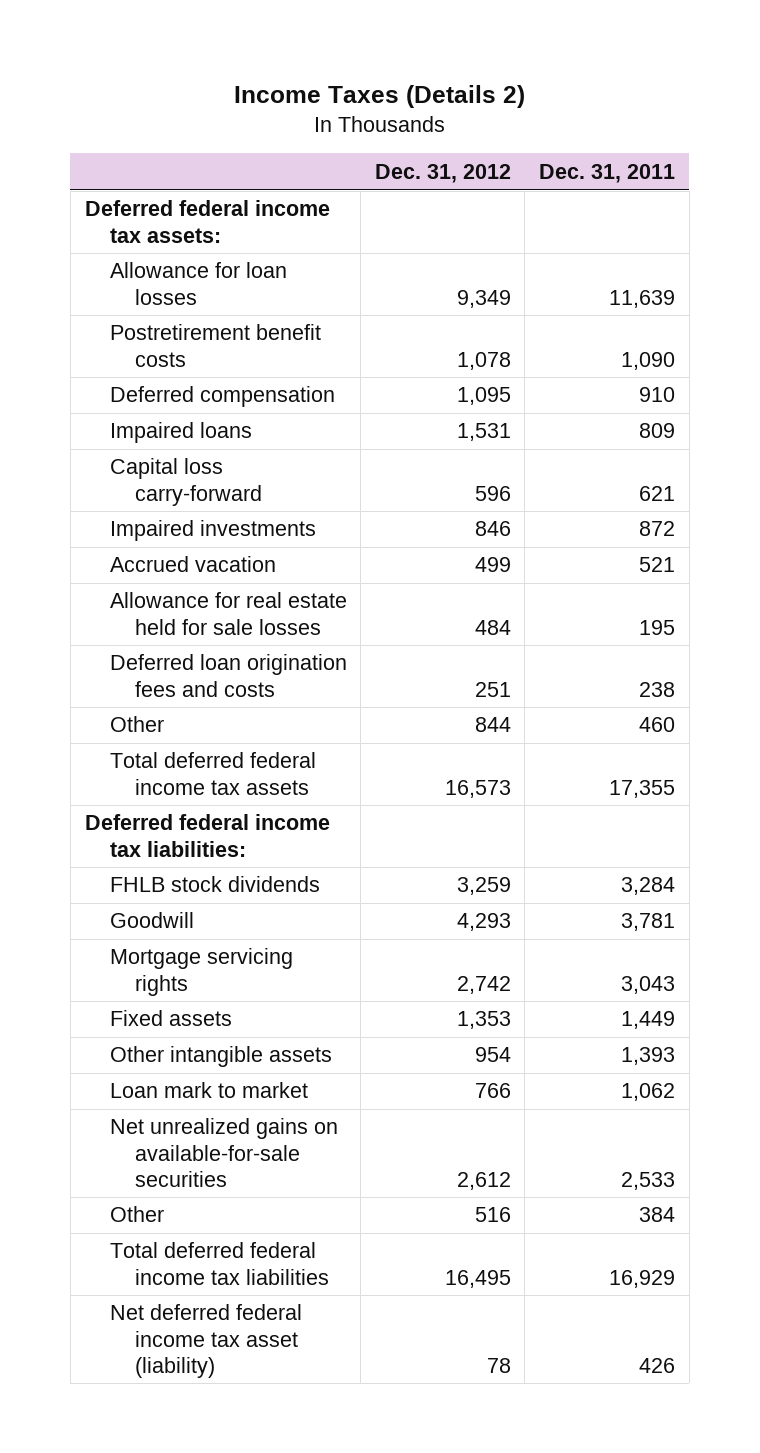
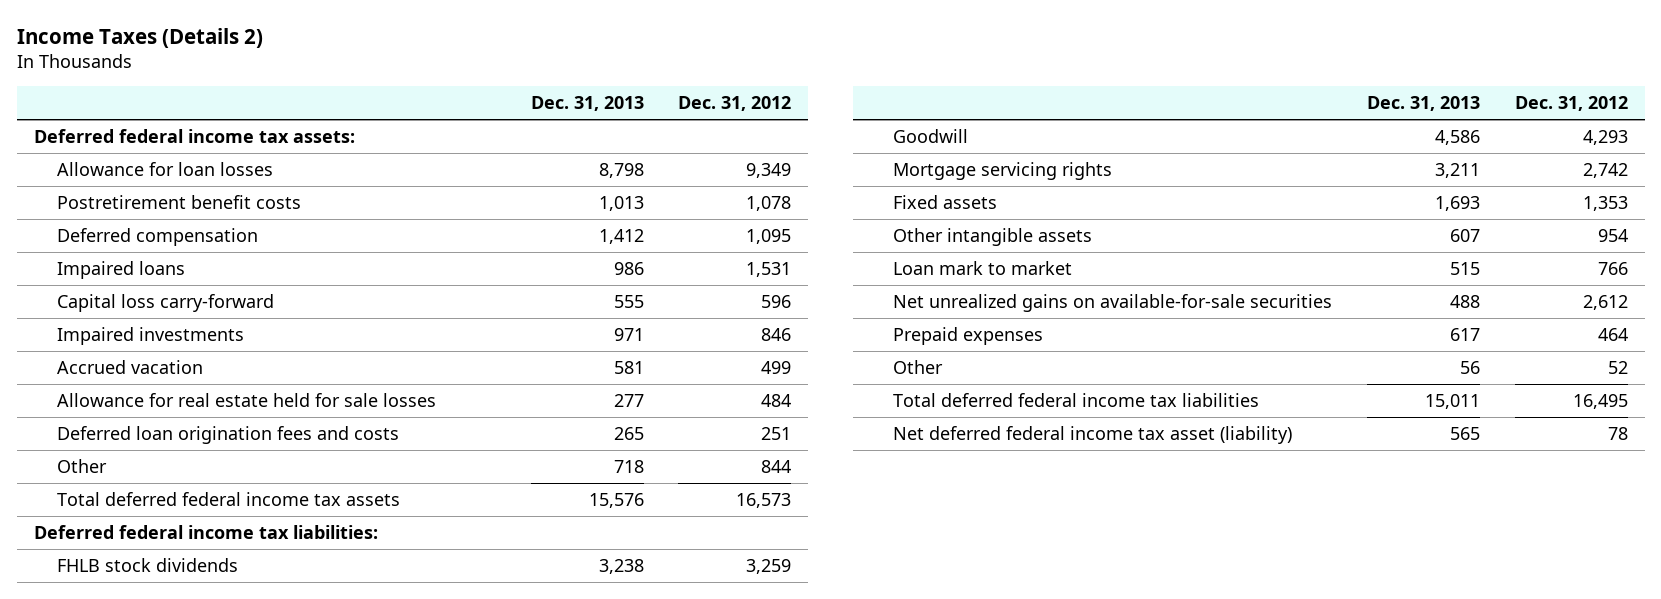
[539,163,676,183] Dec. 31, 2011 -> none
none -> [530,95,644,111] Dec. 31, 2013
none -> [893,327,1044,346] Prepaid expenses
[474,1207,511,1223] 516 -> [1607,361,1628,375] 52

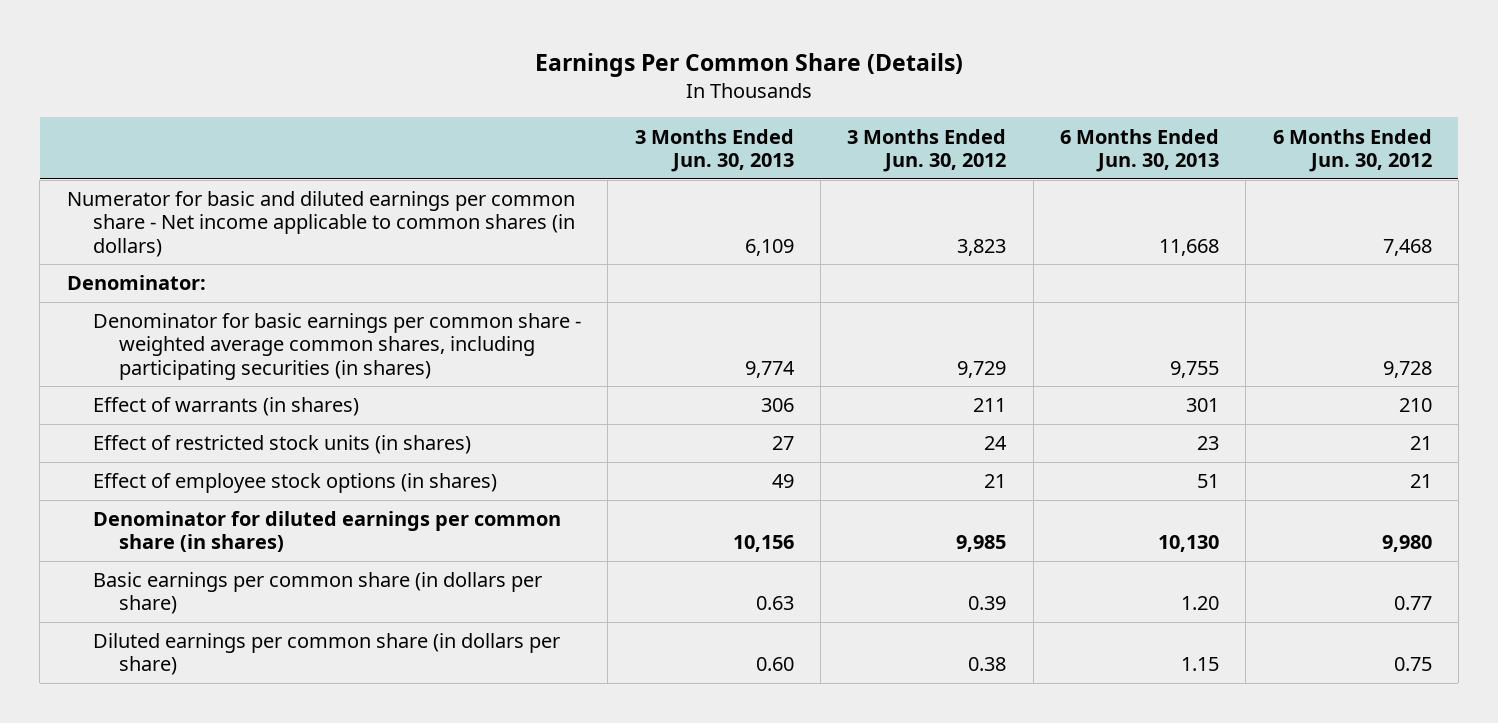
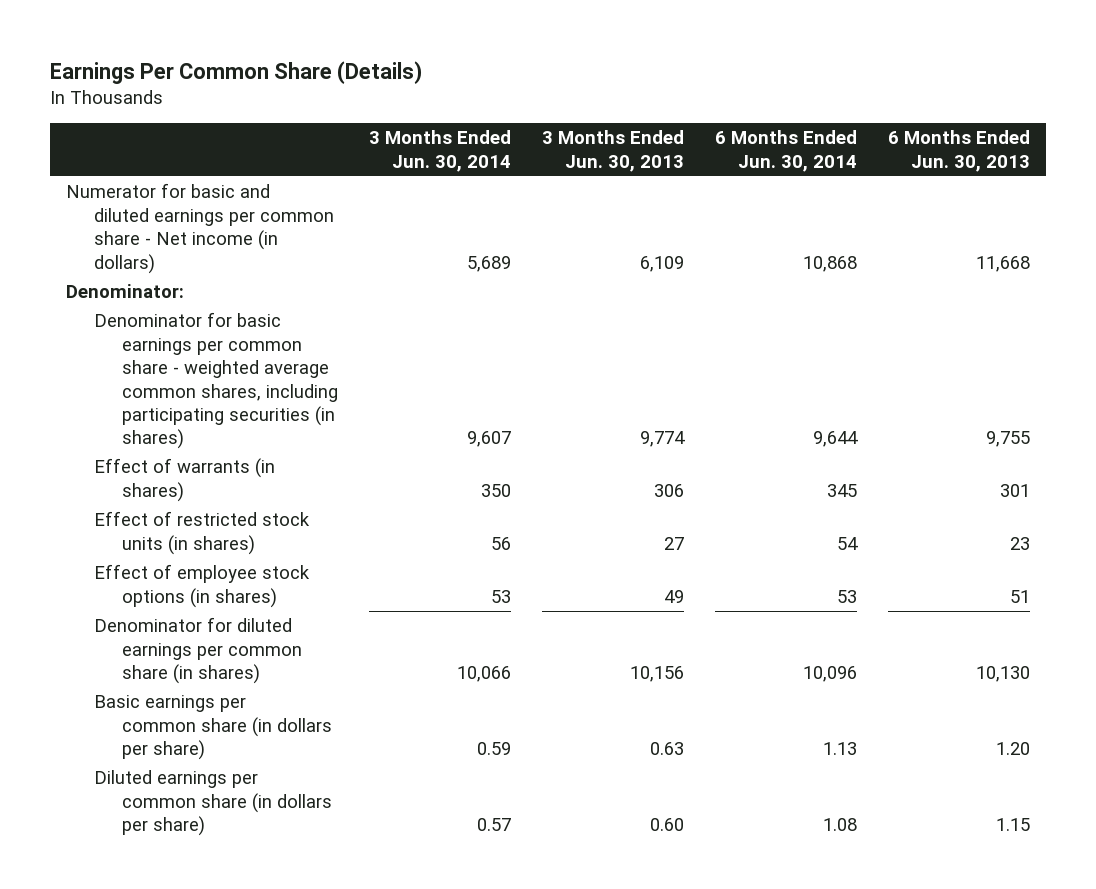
[847,128,1007,172] 3 Months Ended Jun. 30, 2012 -> none
[1272,128,1432,172] 6 Months Ended Jun. 30, 2012 -> none
none -> [369,130,512,172] 3 Months Ended Jun. 30, 2014
none -> [715,130,858,172] 6 Months Ended Jun. 30, 2014
[66,191,575,257] Numerator for basic and diluted earnings per common share - Net income applicable to common shares (in dollars) -> [65,183,334,274] Numerator for basic and diluted earnings per common share - Net income (in dollars)

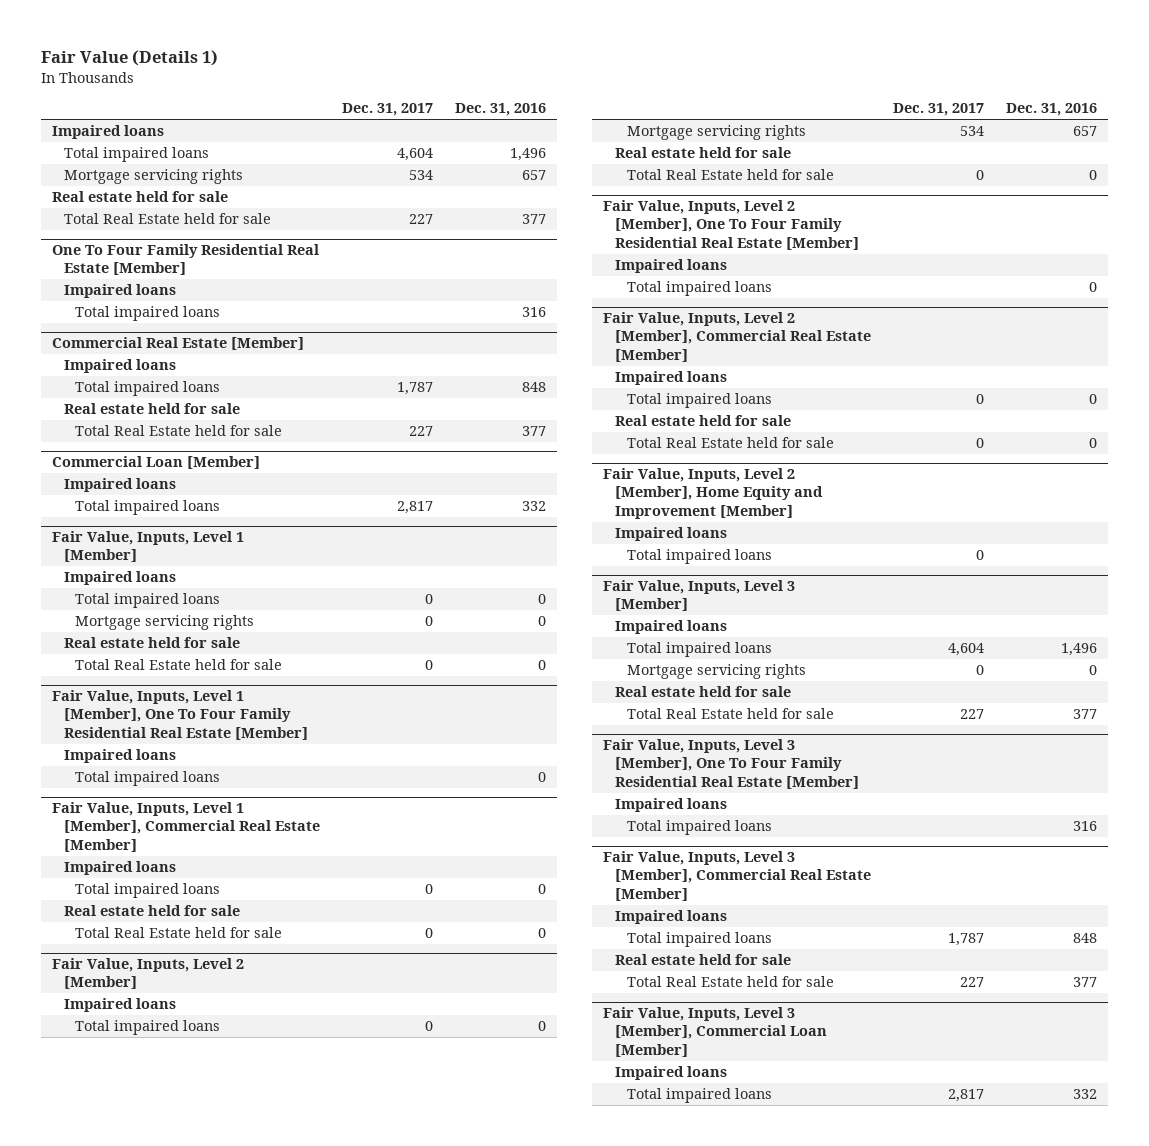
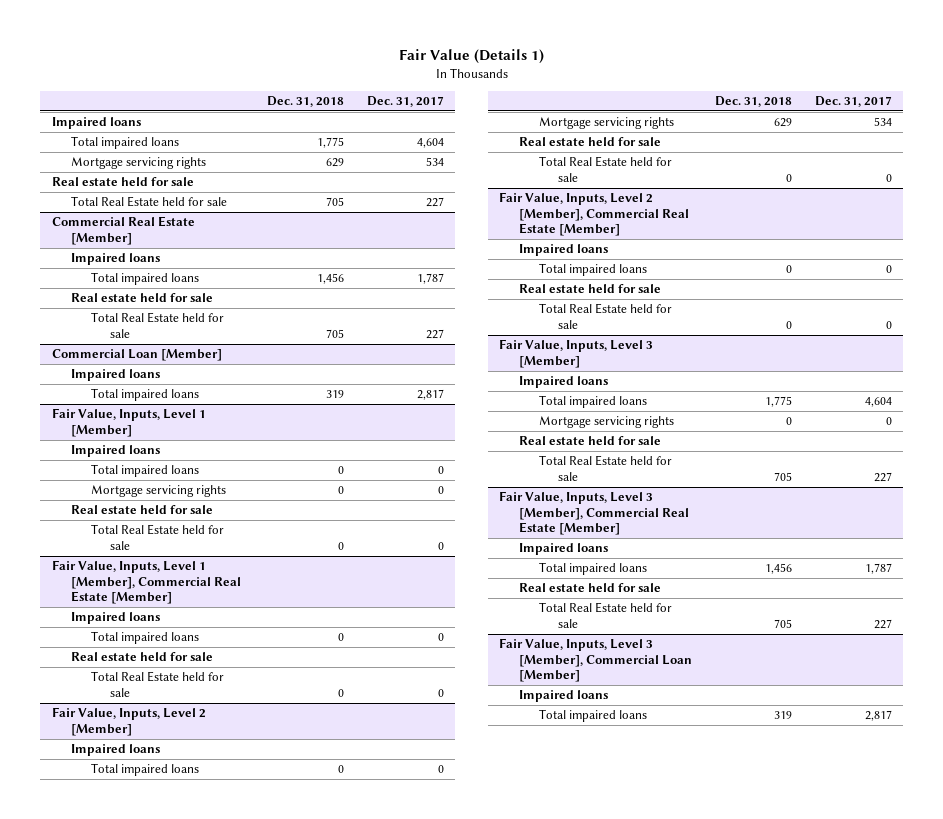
[454,103,546,117] Dec. 31, 2016 -> none
none -> [267,95,345,107] Dec. 31, 2018
[52,244,320,276] One To Four Family Residential Real Estate [Member] -> none
[63,284,176,299] Impaired loans -> none
[75,306,221,322] Total impaired loans -> none
[52,690,308,740] Fair Value, Inputs, Level 1 [Member], One To Four Family Residential Real Estate [Member] -> none
[63,749,176,764] Impaired loans -> none
[75,771,221,787] Total impaired loans -> none
[603,200,860,250] Fair Value, Inputs, Level 2 [Member], One To Four Family Residential Real Estate [Member] -> none
[615,259,728,274] Impaired loans -> none
[626,281,772,297] Total impaired loans -> none
[603,468,824,519] Fair Value, Inputs, Level 2 [Member], Home Equity and Improvement [Member] -> none
[615,527,728,542] Impaired loans -> none
[626,549,772,565] Total impaired loans -> none
[603,739,860,789] Fair Value, Inputs, Level 3 [Member], One To Four Family Residential Real Estate [Member] -> none
[615,798,728,813] Impaired loans -> none
[626,820,772,836] Total impaired loans -> none

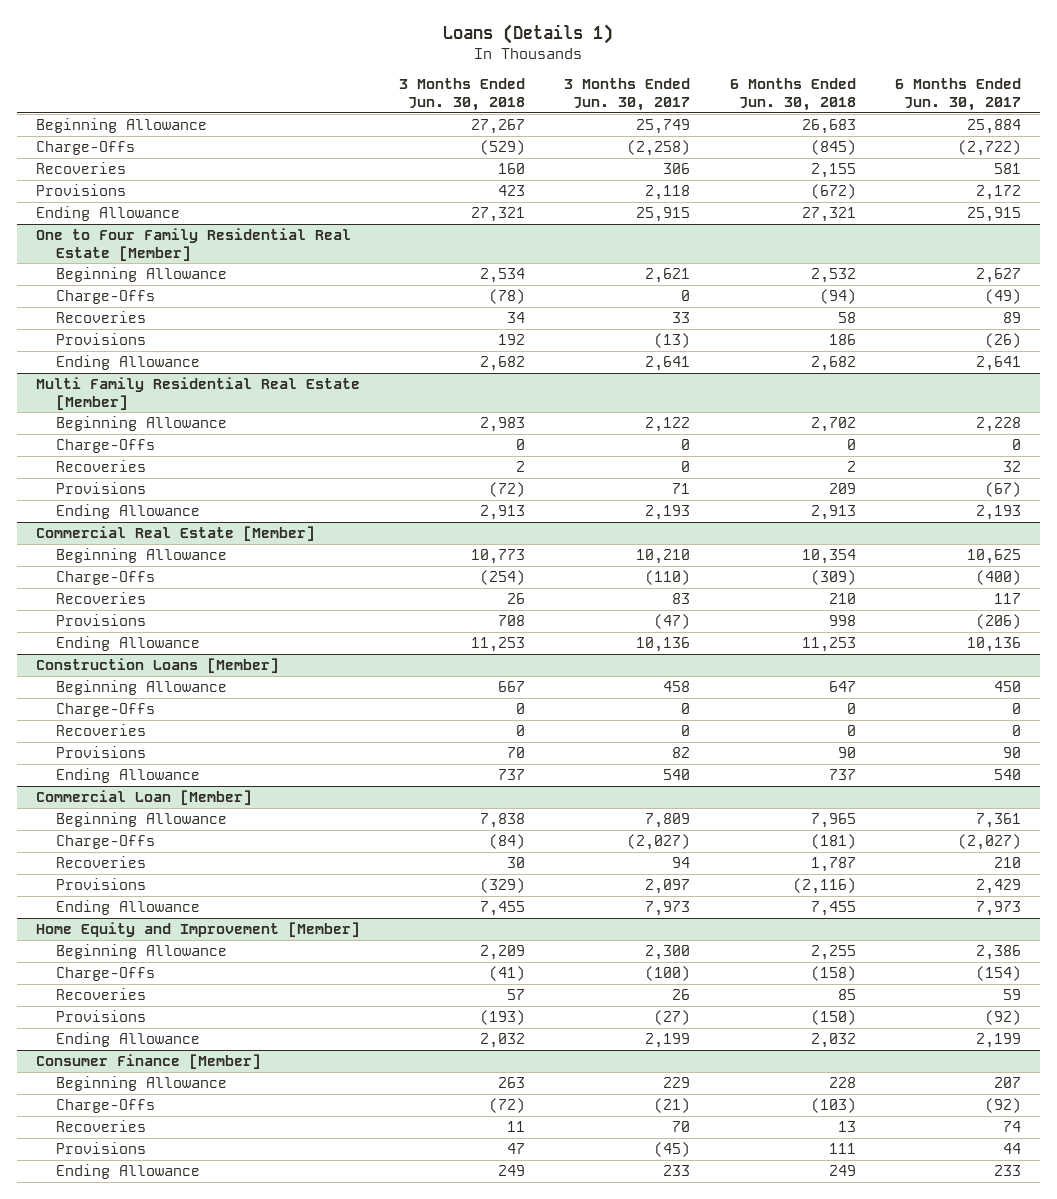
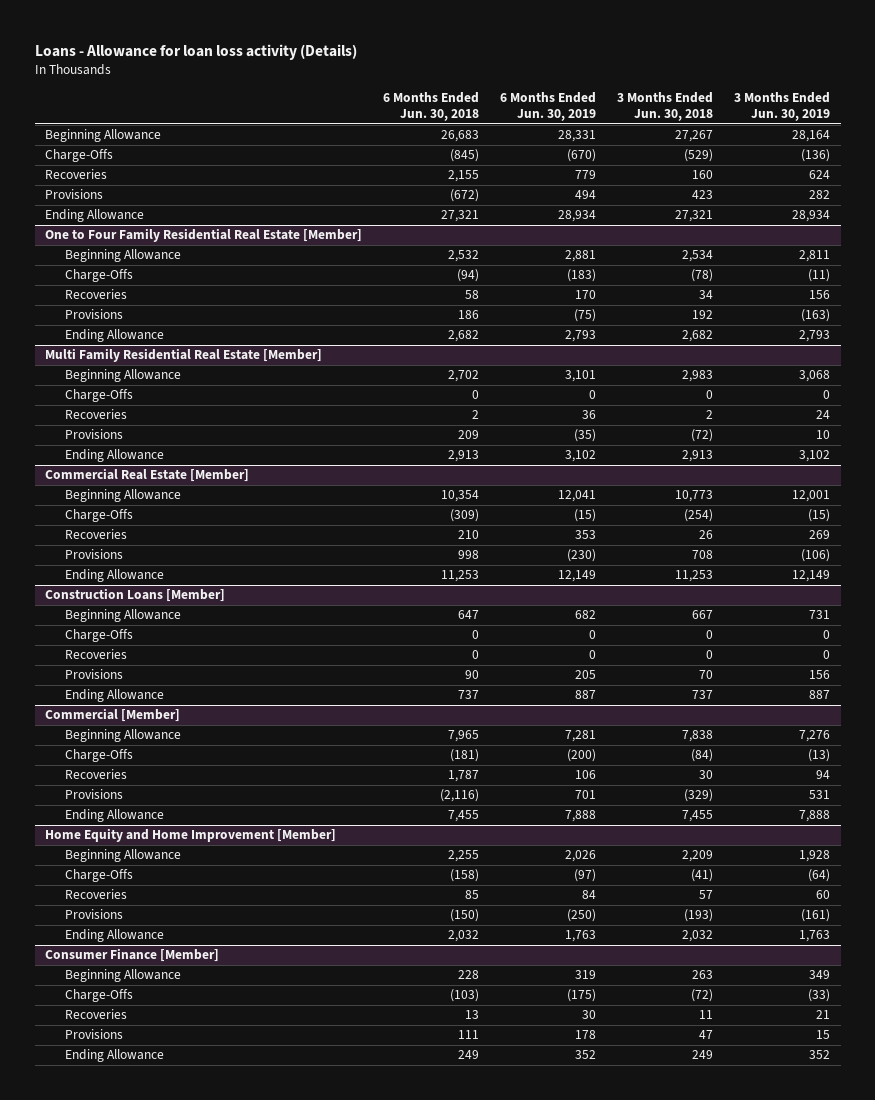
[443,24,614,45] Loans (Details 1) -> [34,43,357,60] Loans - Allowance for loan loss activity (Details)
[564,78,691,112] 3 Months Ended Jun. 30, 2017 -> none
[894,78,1021,112] 6 Months Ended Jun. 30, 2017 -> none
none -> [500,92,597,122] 6 Months Ended Jun. 30, 2019
none -> [734,92,831,122] 3 Months Ended Jun. 30, 2019
[36,789,253,805] Commercial Loan [Member] -> [45,708,181,723] Commercial [Member]
[36,921,361,937] Home Equity and Improvement [Member] -> [45,828,337,843] Home Equity and Home Improvement [Member]

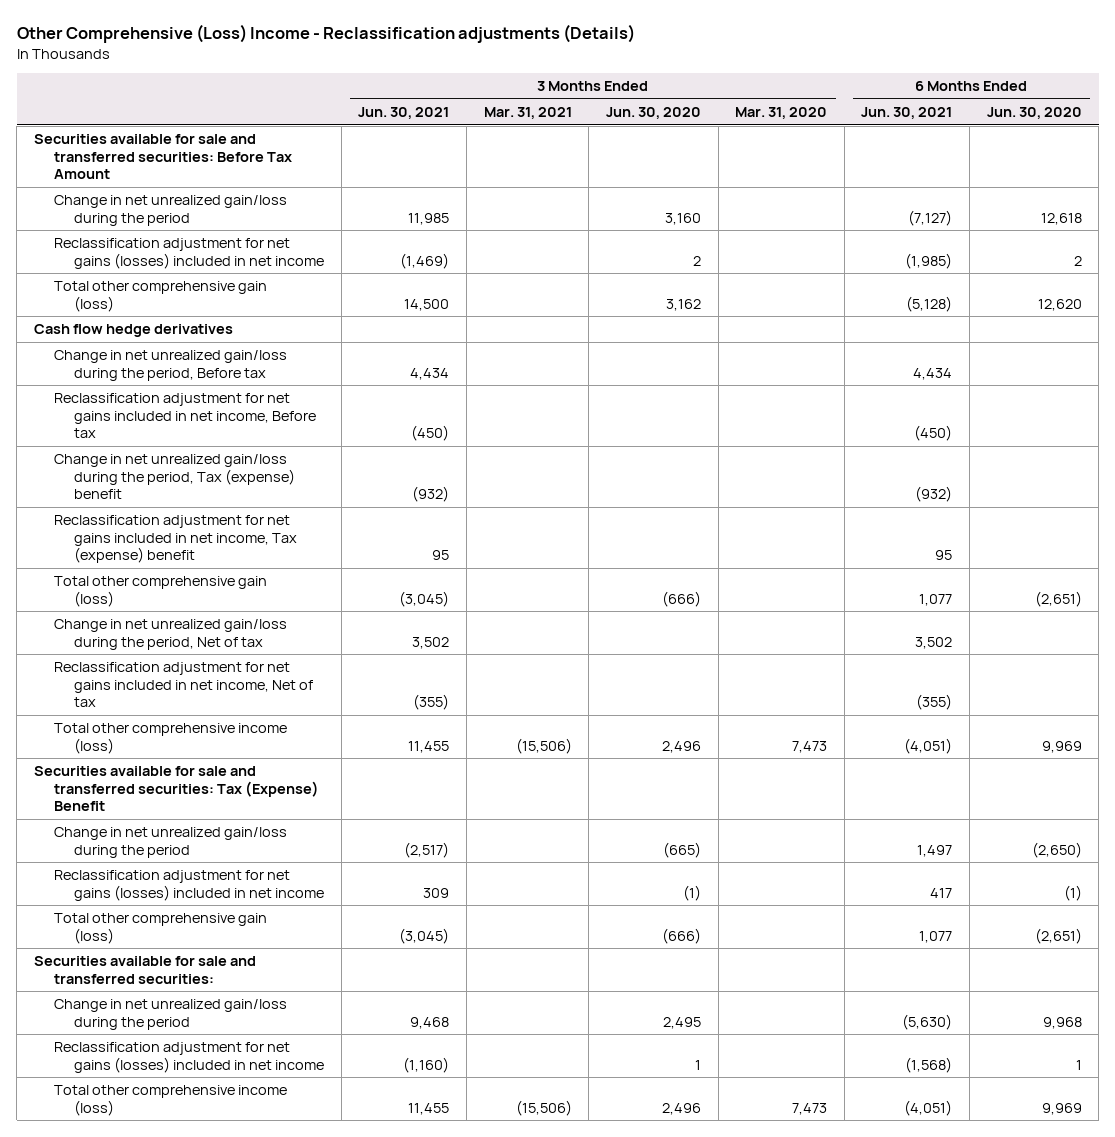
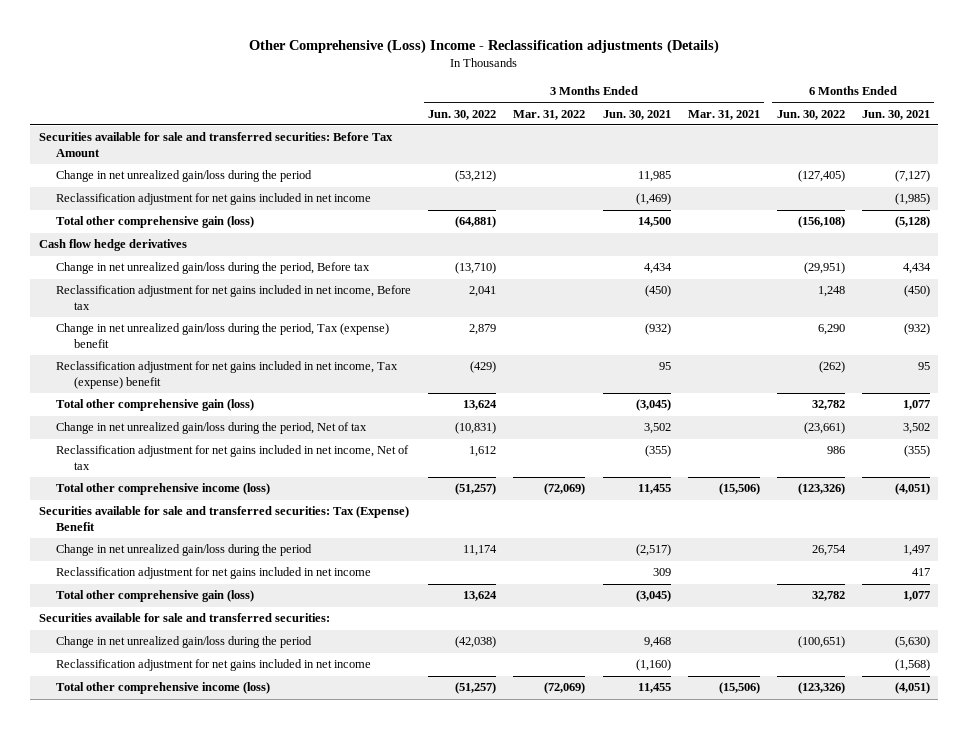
[605,107,701,120] Jun. 30, 2020 -> none
[735,107,828,120] Mar. 31, 2020 -> none
[986,107,1082,120] Jun. 30, 2020 -> none
none -> [428,109,497,120] Jun. 30, 2022
none -> [513,109,586,120] Mar. 31, 2022
none -> [776,109,845,120] Jun. 30, 2022
[53,238,325,269] Reclassification adjustment for net gains (losses) included in net income -> [56,193,372,206] Reclassification adjustment for net gains included in net income
[53,870,325,901] Reclassification adjustment for net gains (losses) included in net income -> [56,567,372,580] Reclassification adjustment for net gains included in net income
[53,1042,325,1073] Reclassification adjustment for net gains (losses) included in net income -> [56,659,372,672] Reclassification adjustment for net gains included in net income

